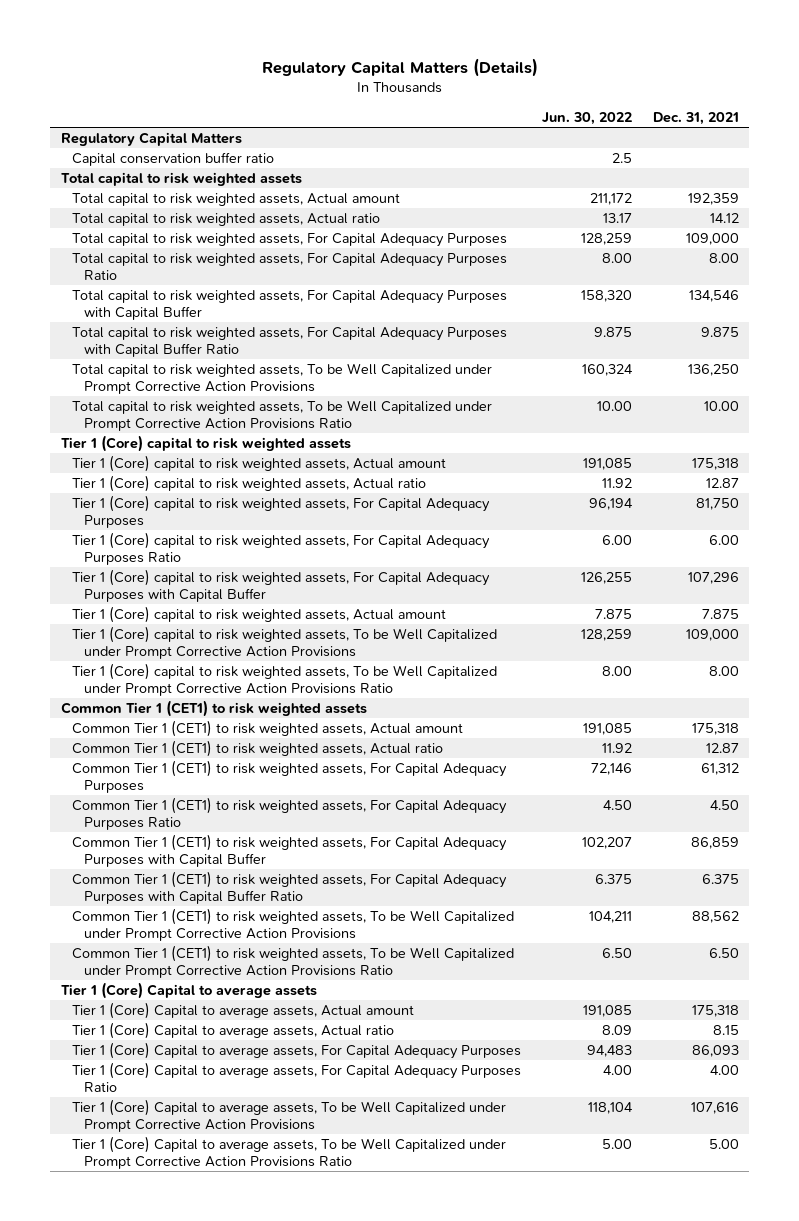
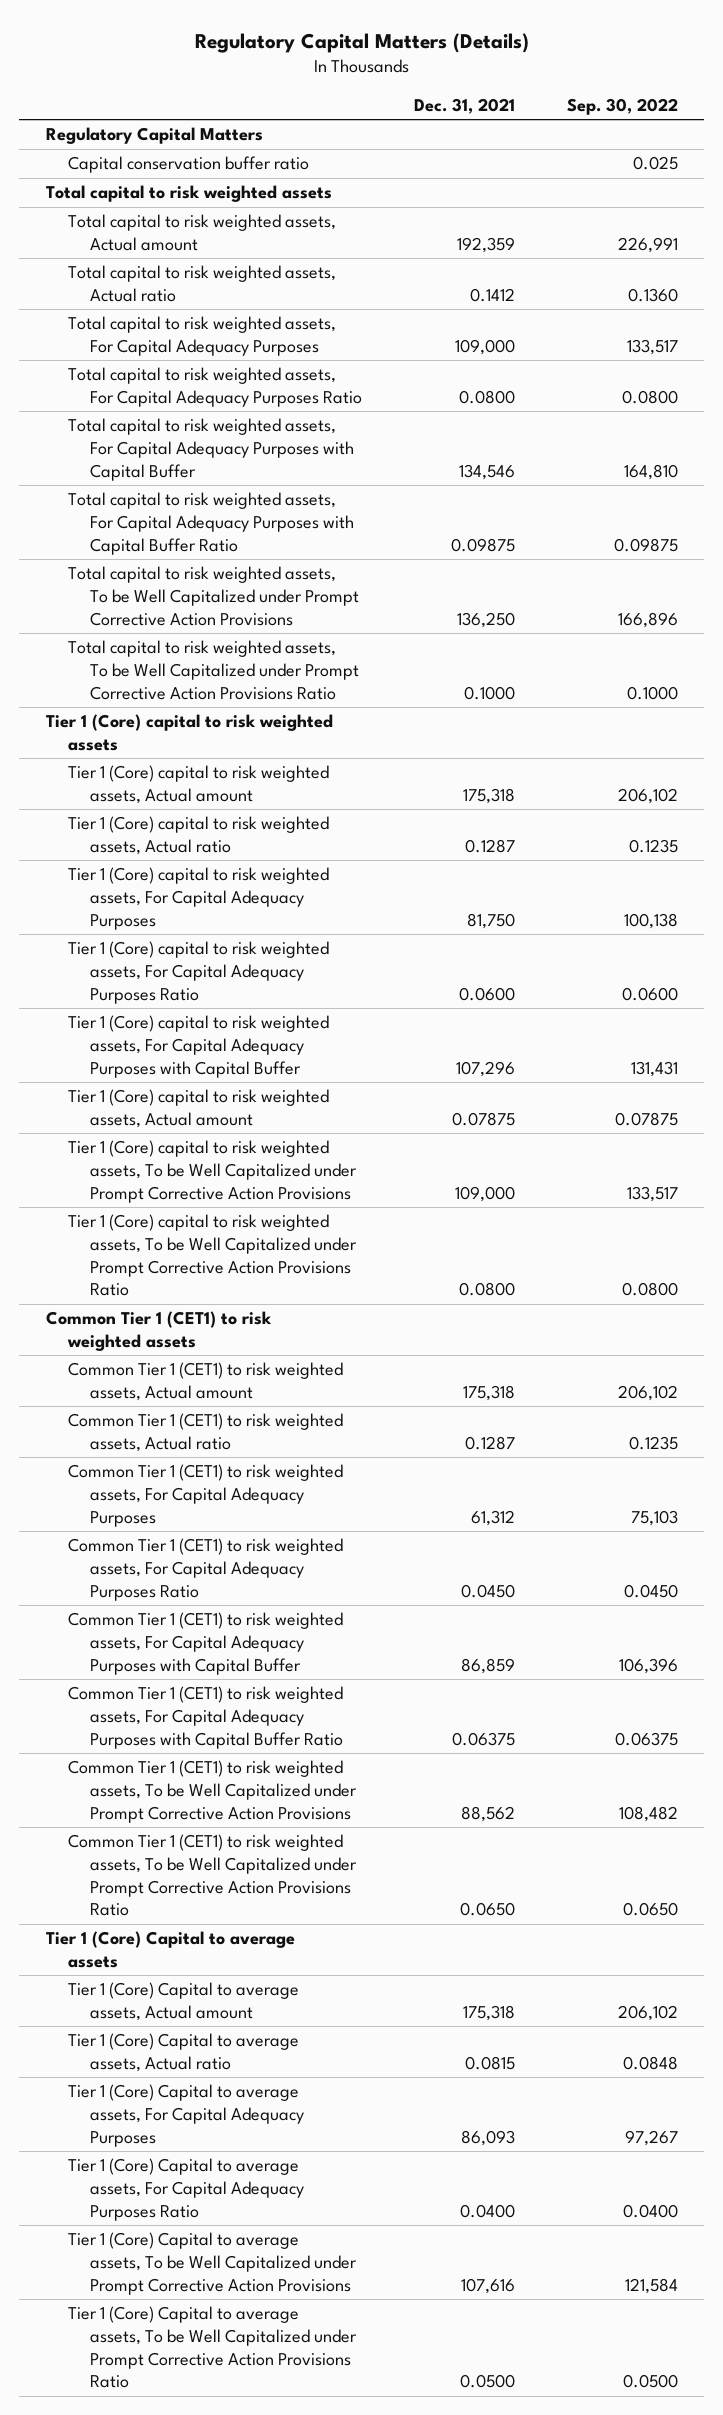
[542,111,633,125] Jun. 30, 2022 -> none
none -> [566,98,678,116] Sep. 30, 2022
[709,213,739,224] 14.12 -> [469,288,515,303] 0.1412
[708,253,739,264] 8.00 -> [458,390,515,405] 0.0800
[700,327,739,338] 9.875 -> [450,537,515,552] 0.09875
[703,401,739,412] 10.00 -> [463,685,515,700] 0.1000
[705,478,739,489] 12.87 -> [464,839,515,854] 0.1287
[708,535,739,546] 6.00 -> [458,986,515,1001] 0.0600
[701,609,739,620] 7.875 -> [451,1112,515,1127] 0.07875
[708,666,739,677] 8.00 -> [458,1282,515,1297] 0.0800
[705,743,739,754] 12.87 -> [464,1436,515,1451] 0.1287
[709,800,739,811] 4.50 -> [460,1583,515,1598] 0.0450
[701,874,739,885] 6.375 -> [451,1731,515,1746] 0.06375
[708,948,739,959] 6.50 -> [459,1902,515,1917] 0.0650
[712,1025,739,1036] 8.15 -> [464,2056,515,2071] 0.0815
[709,1065,739,1076] 4.00 -> [459,2203,515,2218] 0.0400
[708,1139,739,1150] 5.00 -> [459,2374,515,2389] 0.0500

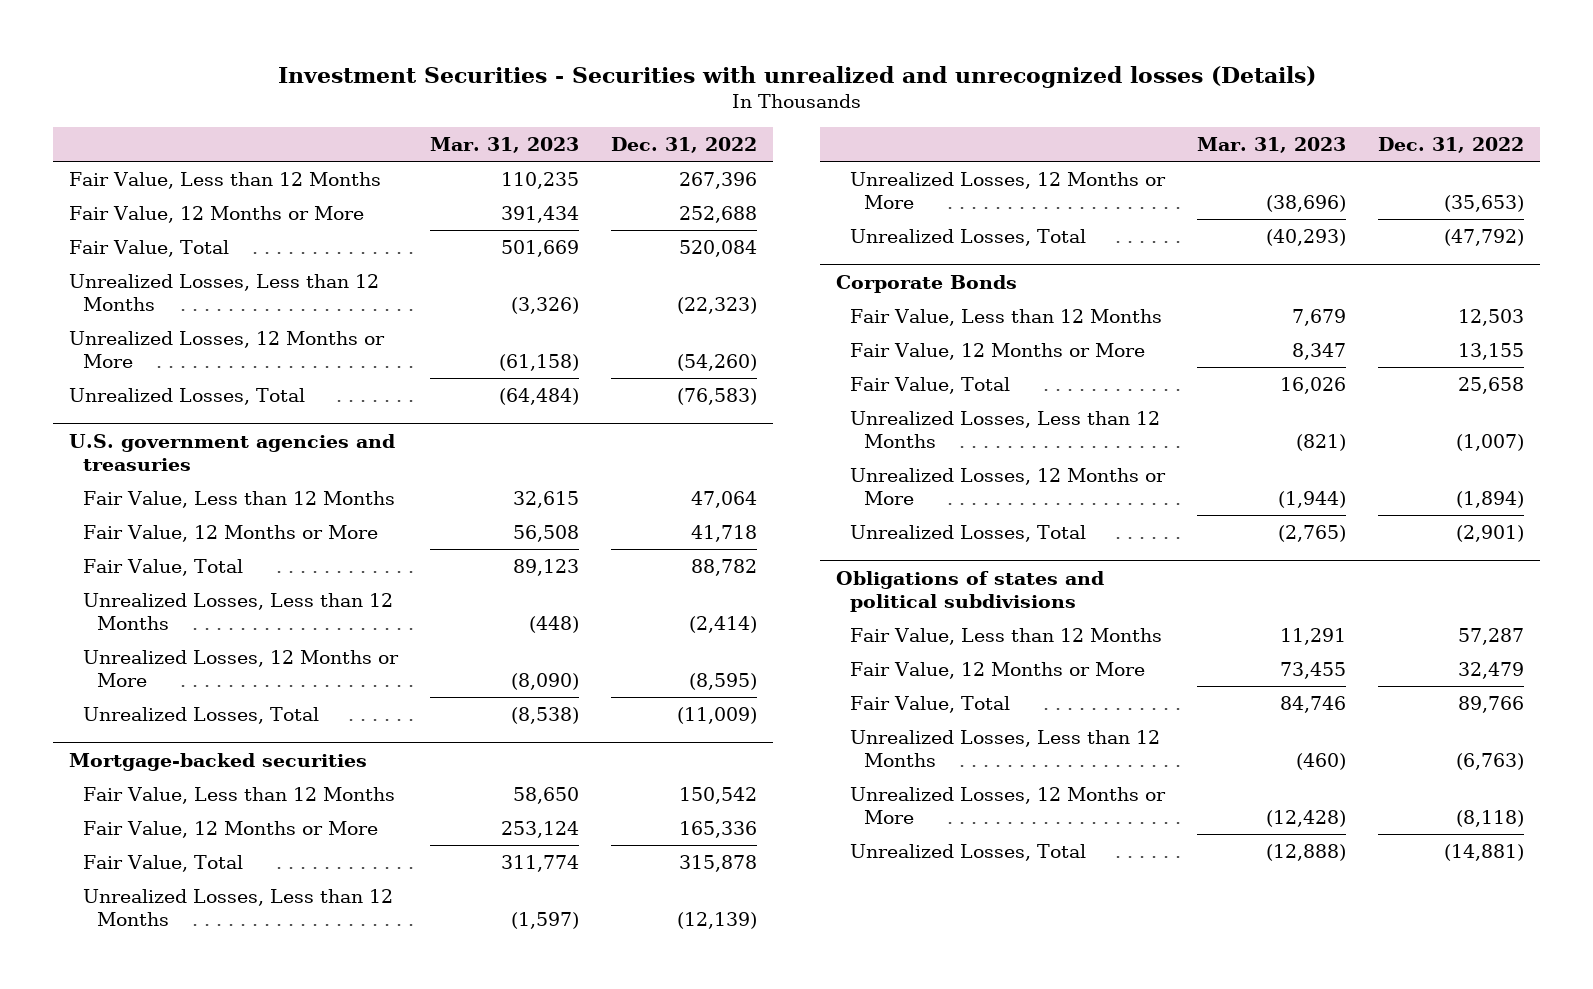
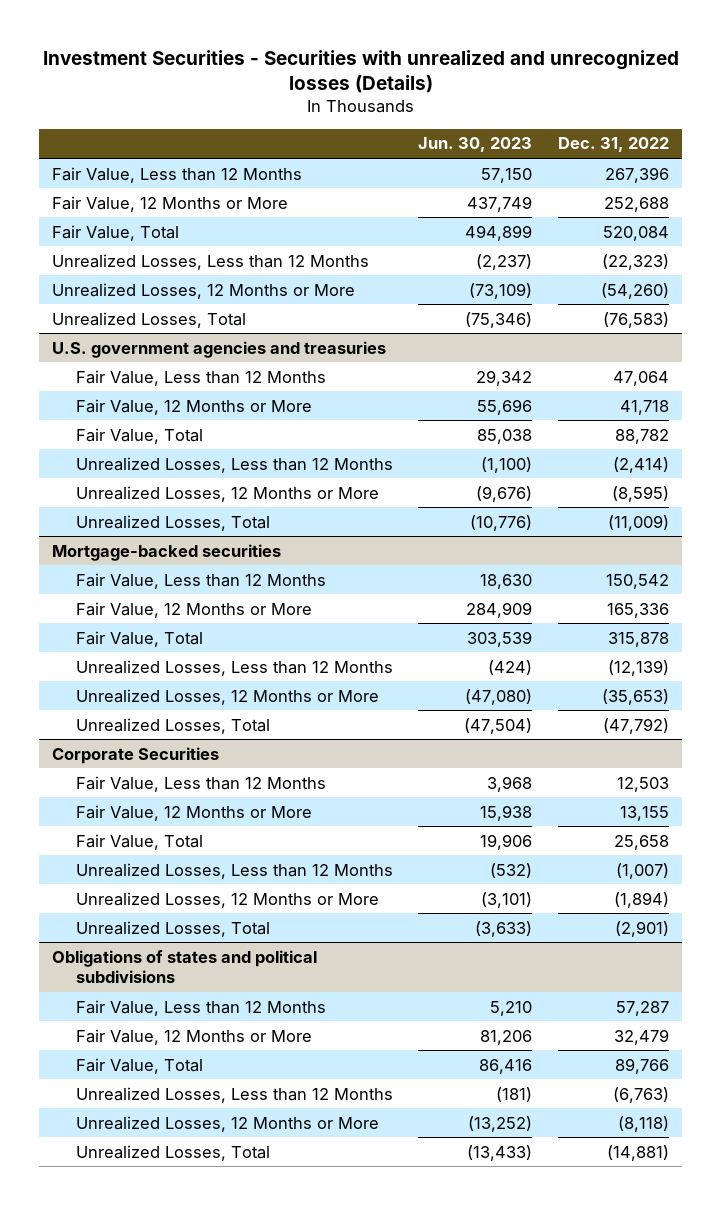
[430,137,580,154] Mar. 31, 2023 -> none
none -> [418,137,533,153] Jun. 30, 2023
[836,274,1018,293] Corporate Bonds -> [52,746,220,764] Corporate Securities

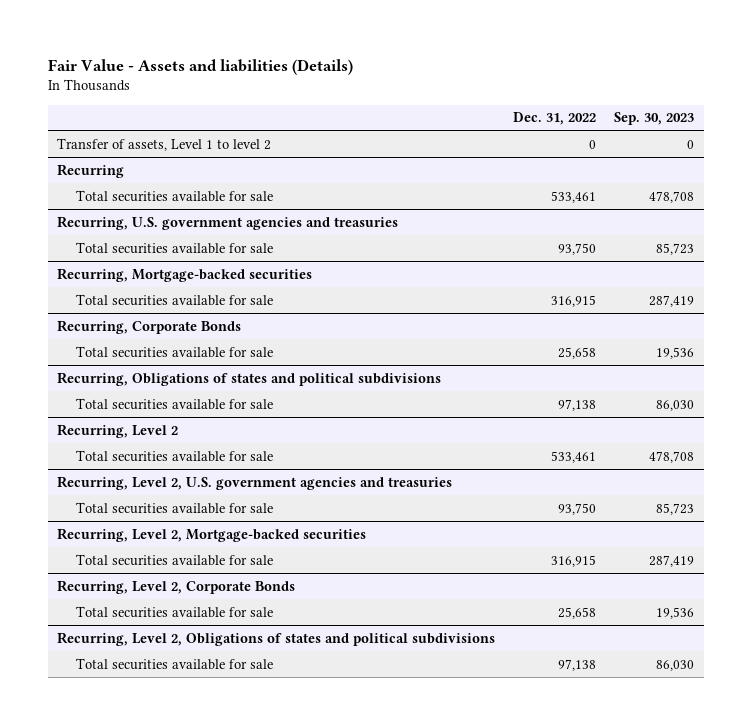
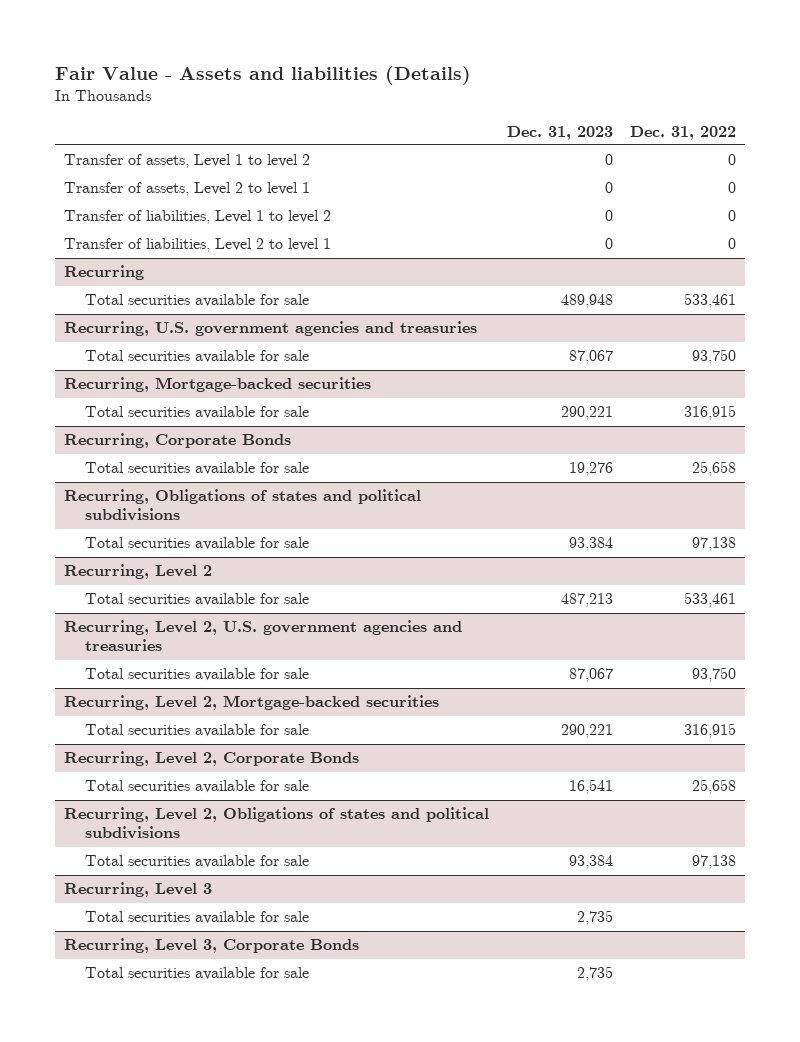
[614,112,695,126] Sep. 30, 2023 -> none
none -> [506,125,613,140] Dec. 31, 2023
none -> [64,182,311,197] Transfer of assets, Level 2 to level 1
none -> [64,210,332,225] Transfer of liabilities, Level 1 to level 2
none -> [64,238,332,253] Transfer of liabilities, Level 2 to level 1
none -> [64,882,213,898] Recurring, Level 3
none -> [85,911,310,925] Total securities available for sale
none -> [64,938,360,954] Recurring, Level 3, Corporate Bonds
none -> [85,967,310,981] Total securities available for sale

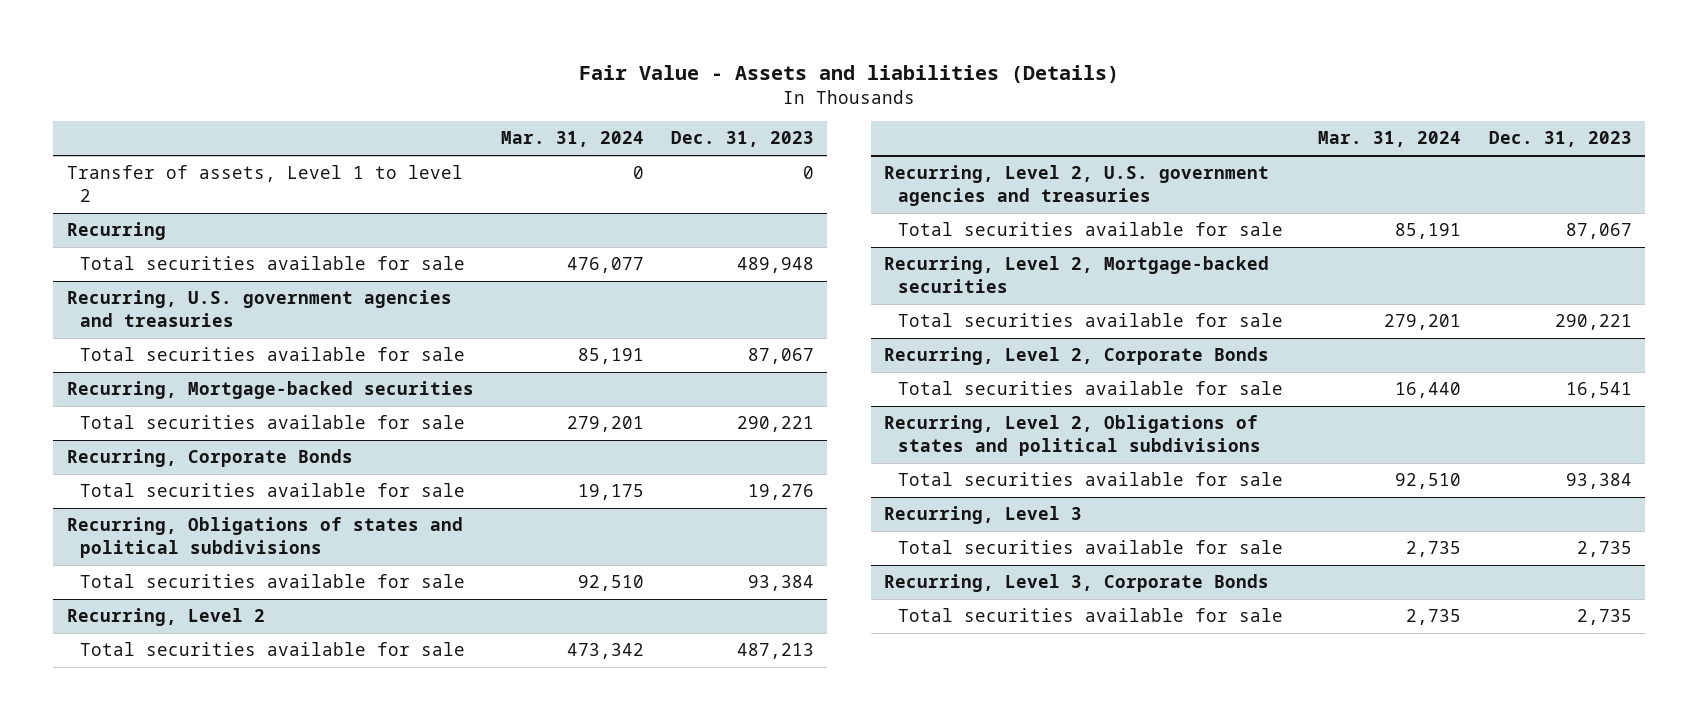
[629,125,736,140] Dec. 31, 2022 -> none
none -> [500,131,644,148] Mar. 31, 2024
[64,182,311,197] Transfer of assets, Level 2 to level 1 -> none
[64,210,332,225] Transfer of liabilities, Level 1 to level 2 -> none
[64,238,332,253] Transfer of liabilities, Level 2 to level 1 -> none

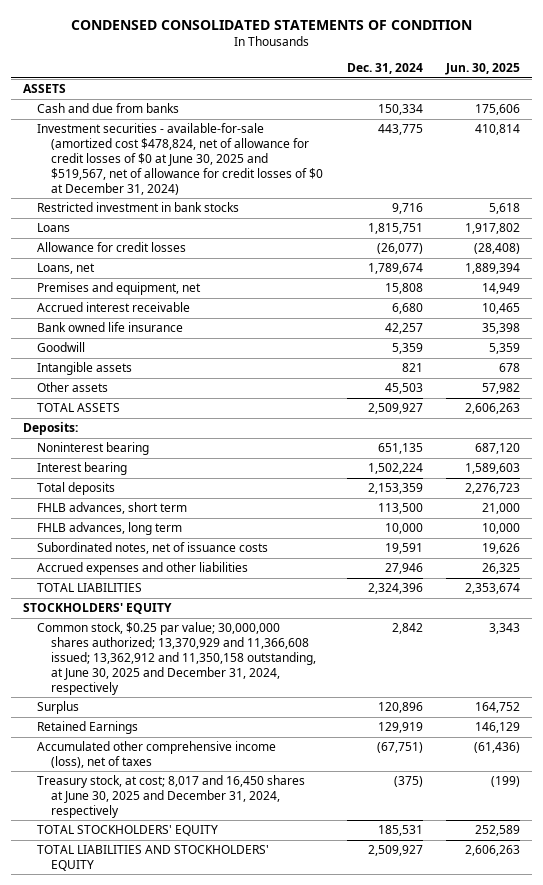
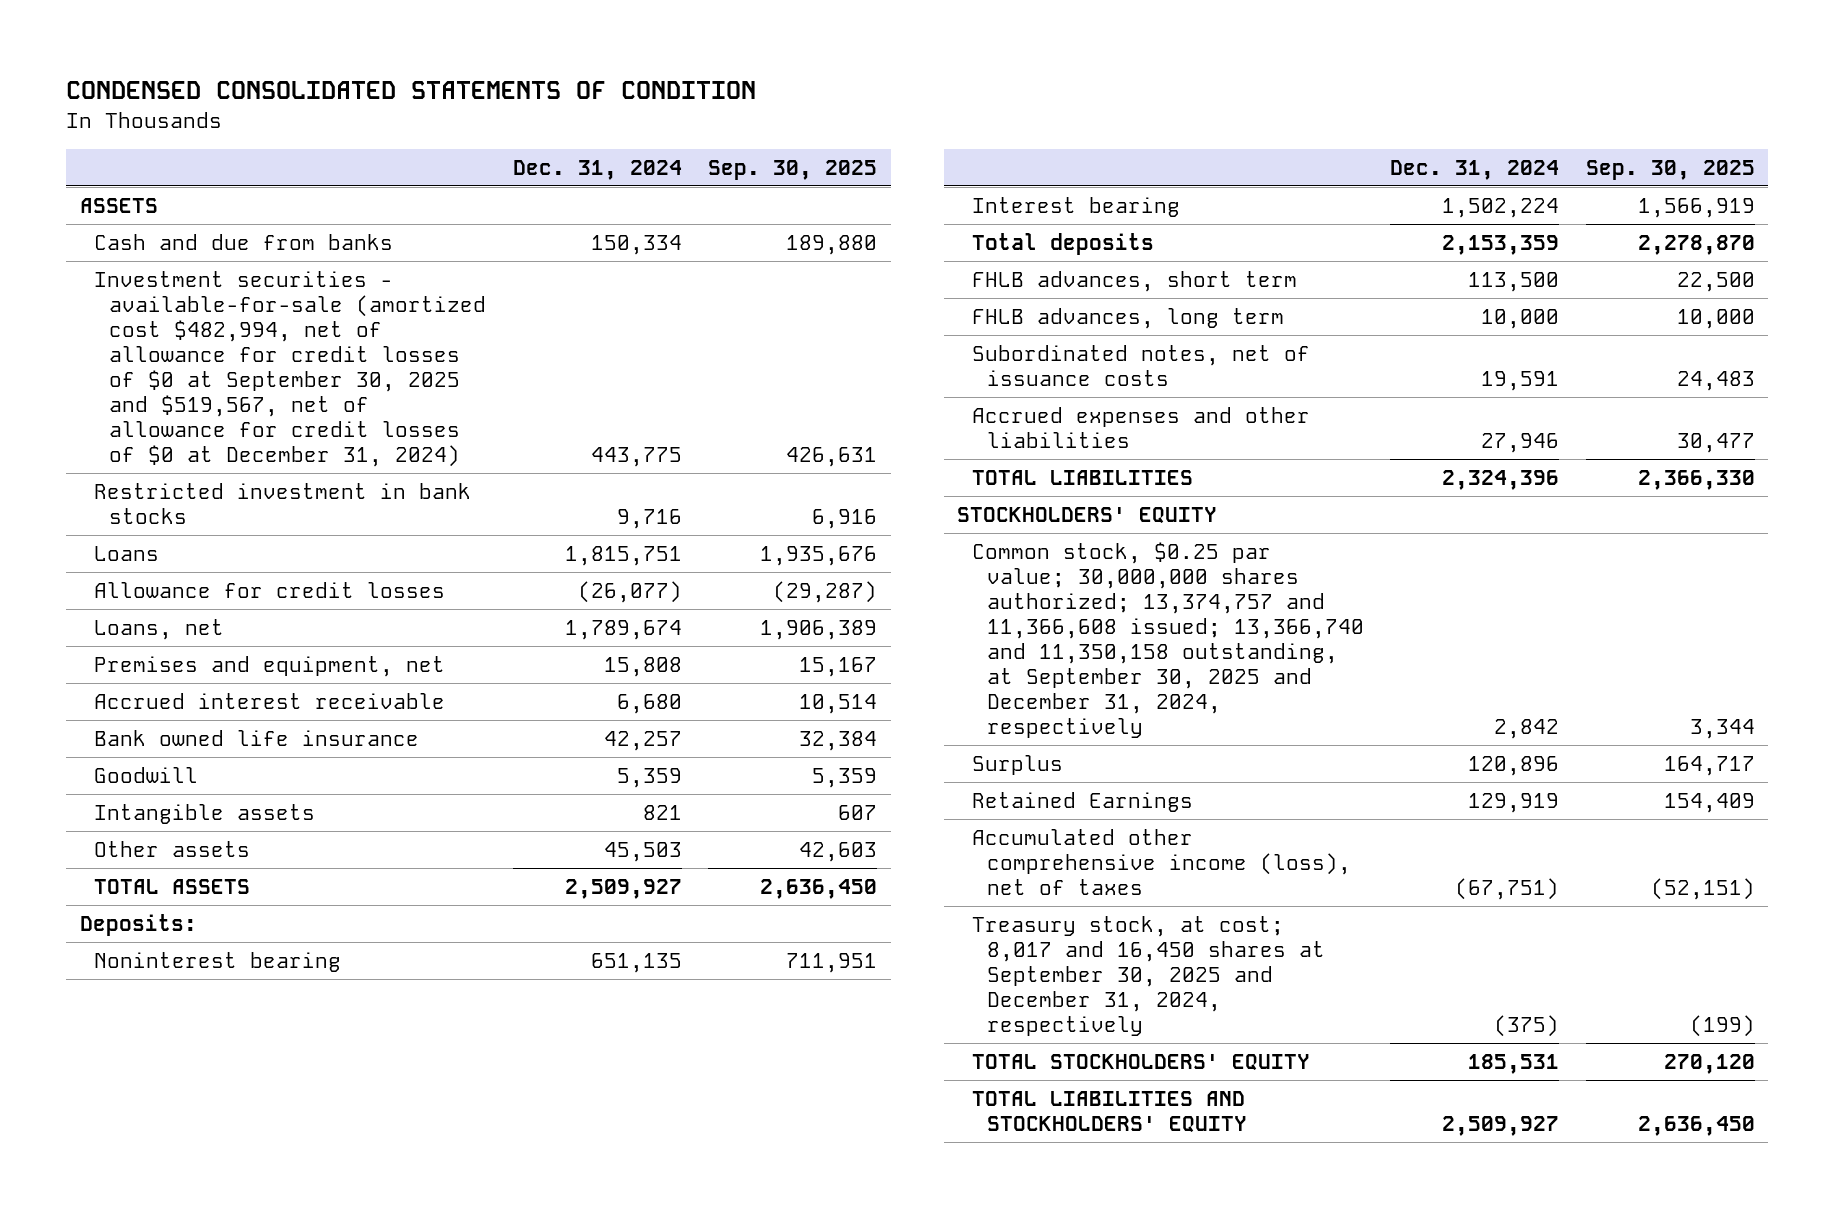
[445,63,521,76] Jun. 30, 2025 -> none
none -> [708,159,878,180] Sep. 30, 2025
[37,123,324,195] Investment securities - available-for-sale (amortized cost $478,824, net of allowance for credit losses of $0 at June 30, 2025 and $519,567, net of allowance for credit losses of $0 at December 31, 2024) -> [94,270,487,467] Investment securities - available-for-sale (amortized cost $482,994, net of allowance for credit losses of $0 at September 30, 2025 and $519,567, net of allowance for credit losses of $0 at December 31, 2024)
[37,622,317,695] Common stock, $0.25 par value; 30,000,000 shares authorized; 13,370,929 and 11,366,608 issued; 13,362,912 and 11,350,158 outstanding, at June 30, 2025 and December 31, 2024, respectively -> [971,541,1364,738] Common stock, $0.25 par value; 30,000,000 shares authorized; 13,374,757 and 11,366,608 issued; 13,366,740 and 11,350,158 outstanding, at September 30, 2025 and December 31, 2024, respectively
[37,775,306,818] Treasury stock, at cost; 8,017 and 16,450 shares at June 30, 2025 and December 31, 2024, respectively -> [971,915,1325,1036] Treasury stock, at cost; 8,017 and 16,450 shares at September 30, 2025 and December 31, 2024, respectively

